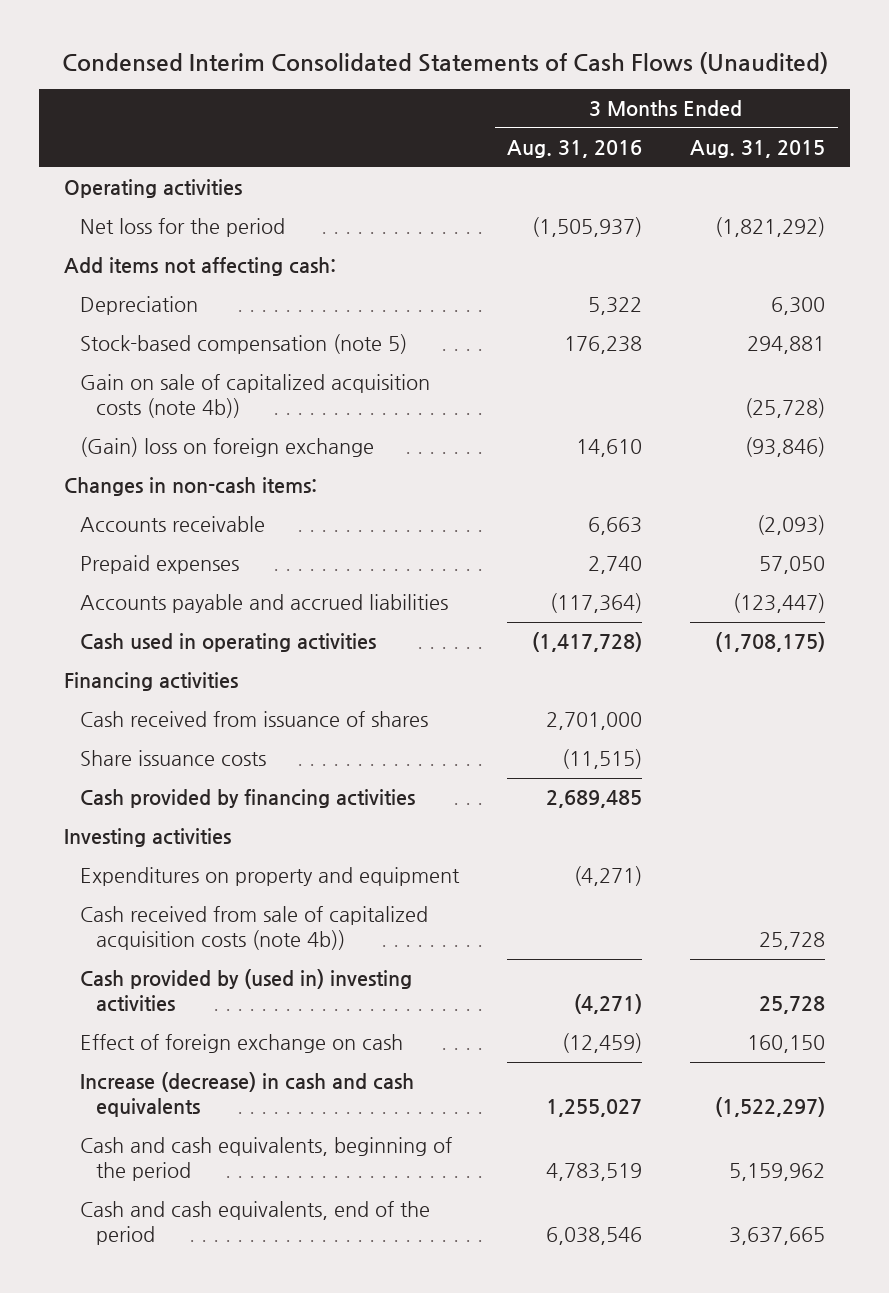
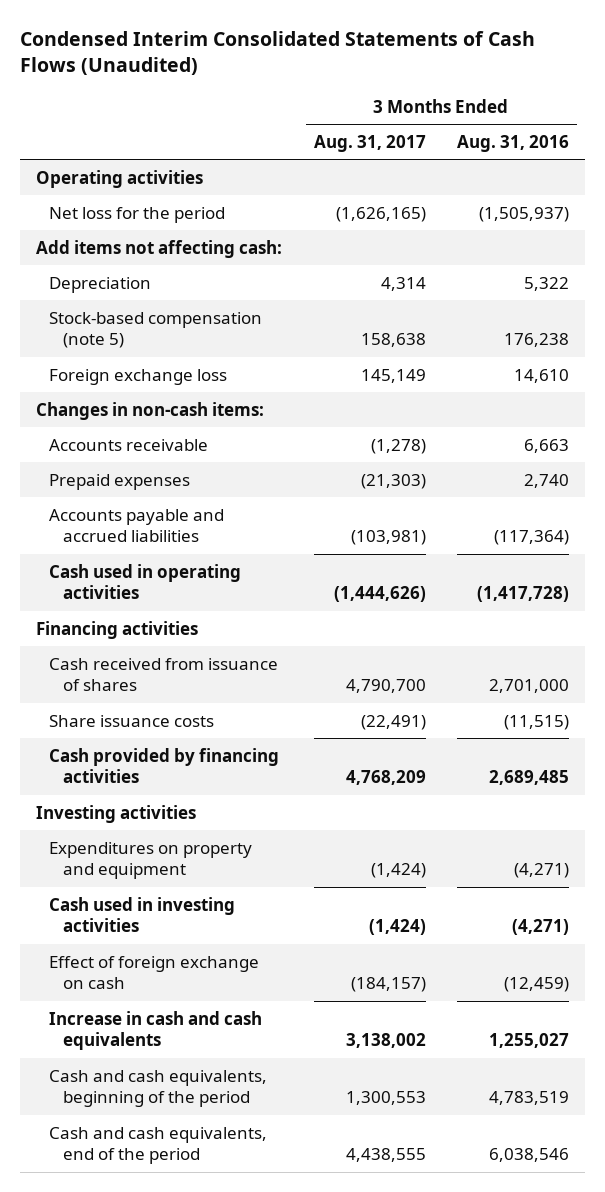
[690,140,826,159] Aug. 31, 2015 -> none
none -> [313,134,426,152] Aug. 31, 2017
[79,374,430,419] Gain on sale of capitalized acquisition costs (note 4b)) -> none
[79,437,374,458] (Gain) loss on foreign exchange -> [49,368,228,385] Foreign exchange loss
[79,906,428,951] Cash received from sale of capitalized acquisition costs (note 4b)) -> none
[79,969,412,1013] Cash provided by (used in) investing activities -> [49,896,236,933] Cash used in investing activities
[79,1072,414,1118] Increase (decrease) in cash and cash equivalents -> [49,1010,263,1051] Increase in cash and cash equivalents

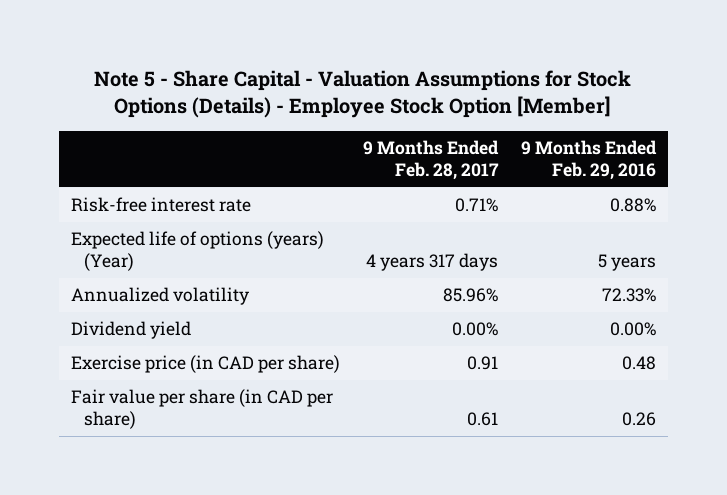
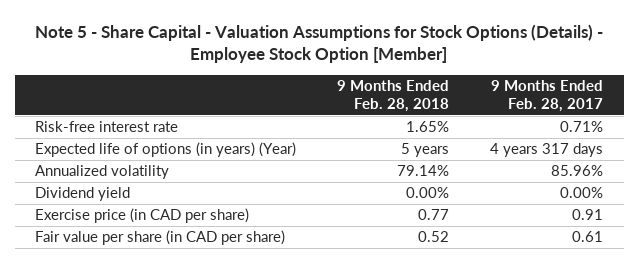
[521,139,658,180] 9 Months Ended Feb. 29, 2016 -> none
none -> [337,80,450,113] 9 Months Ended Feb. 28, 2018
[70,231,324,272] Expected life of options (years) (Year) -> [35,142,297,158] Expected life of options (in years) (Year)

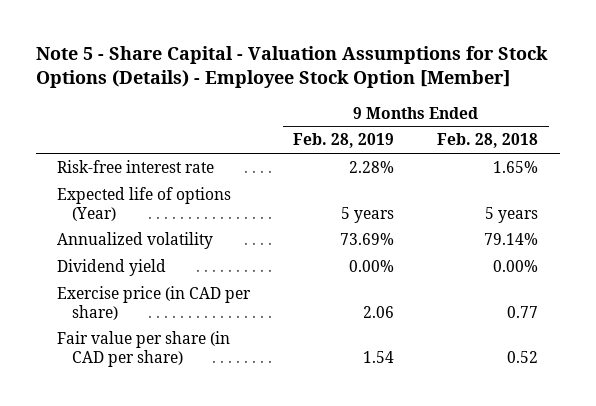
[491,80,604,113] 9 Months Ended Feb. 28, 2017 -> none
none -> [293,133,395,149] Feb. 28, 2019
[35,142,297,158] Expected life of options (in years) (Year) -> [57,187,232,221] Expected life of options (Year)

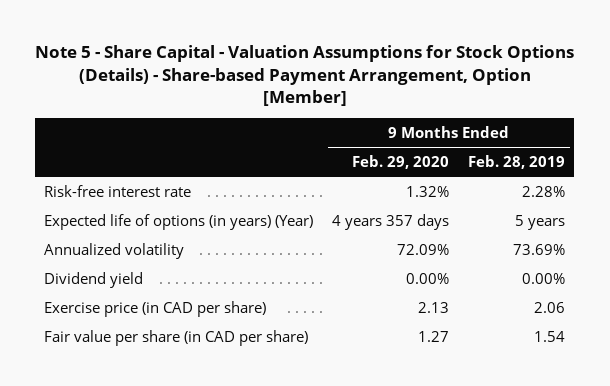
[35,45,548,89] Note 5 - Share Capital - Valuation Assumptions for Stock Options (Details) - Employee Stock Option [Member] -> [34,44,574,107] Note 5 - Share Capital - Valuation Assumptions for Stock Options (Details) - Share-based Payment Arrangement, Option [Member]
[437,133,539,149] Feb. 28, 2018 -> none
none -> [352,155,450,170] Feb. 29, 2020
[57,187,232,221] Expected life of options (Year) -> [44,213,314,230] Expected life of options (in years) (Year)

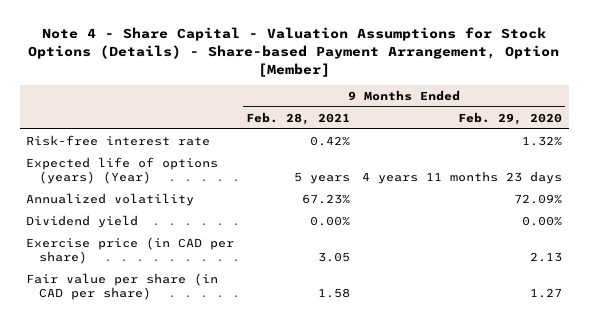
[34,44,574,107] Note 5 - Share Capital - Valuation Assumptions for Stock Options (Details) - Share-based Payment Arrangement, Option [Member] -> [28,27,560,77] Note 4 - Share Capital - Valuation Assumptions for Stock Options (Details) - Share-based Payment Arrangement, Option [Member]
[468,155,566,170] Feb. 28, 2019 -> none
none -> [246,111,351,125] Feb. 28, 2021
[44,213,314,230] Expected life of options (in years) (Year) -> [26,156,219,184] Expected life of options (years) (Year)
[332,213,450,230] 4 years 357 days -> [362,170,563,184] 4 years 11 months 23 days

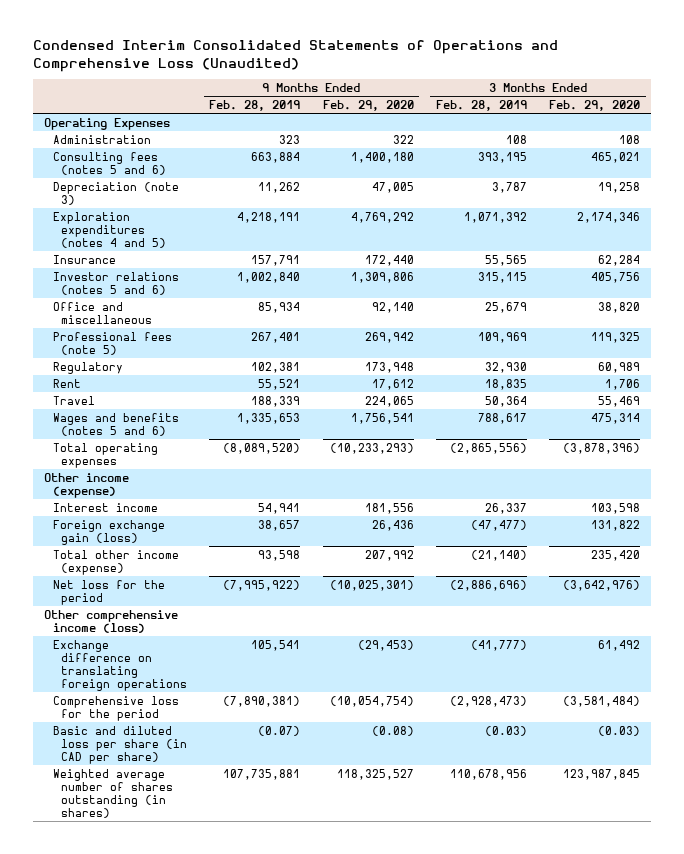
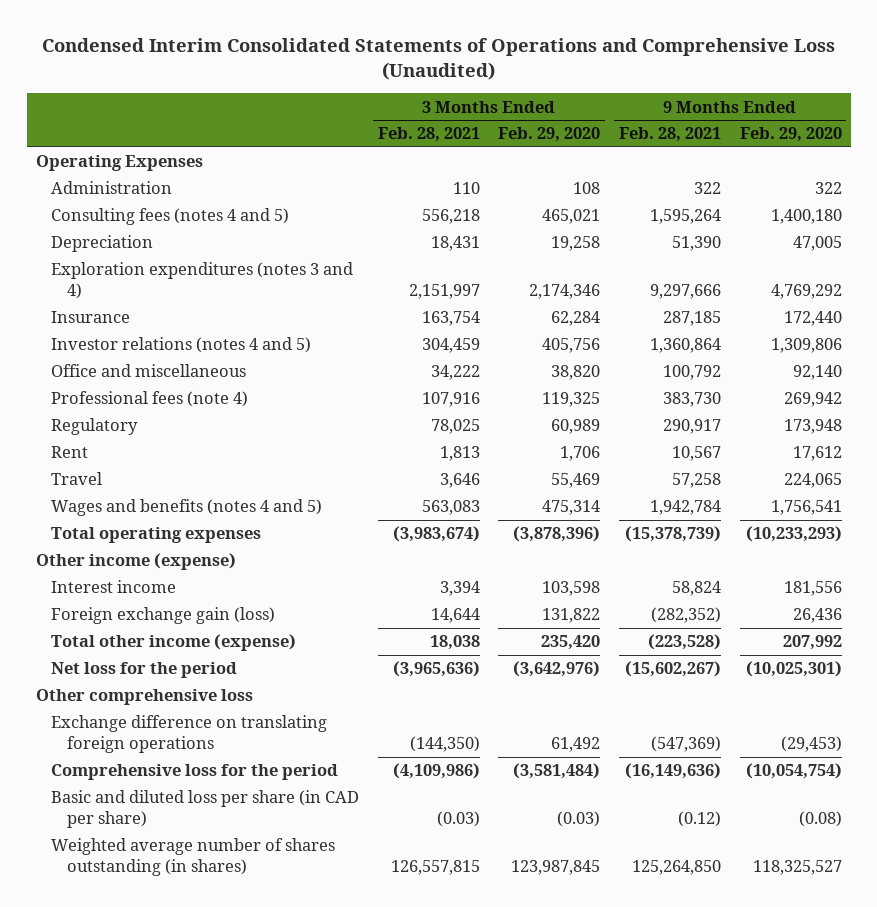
[209,100,301,112] Feb. 28, 2019 -> none
[435,100,527,112] Feb. 28, 2019 -> none
none -> [377,127,480,143] Feb. 28, 2021
none -> [619,127,722,143] Feb. 28, 2021
[52,151,167,175] Consulting fees (notes 5 and 6) -> [51,208,290,226] Consulting fees (notes 4 and 5)
[52,181,179,205] Depreciation (note 3) -> [51,235,154,253] Depreciation
[52,211,167,248] Exploration expenditures (notes 4 and 5) -> [51,262,354,300] Exploration expenditures (notes 3 and 4)
[52,271,179,295] Investor relations (notes 5 and 6) -> [51,337,312,354] Investor relations (notes 4 and 5)
[52,331,172,355] Professional fees (note 5) -> [51,391,249,408] Professional fees (note 4)
[52,412,179,436] Wages and benefits (notes 5 and 6) -> [51,499,323,517] Wages and benefits (notes 4 and 5)
[44,609,179,633] Other comprehensive income (loss) -> [35,689,253,706] Other comprehensive loss

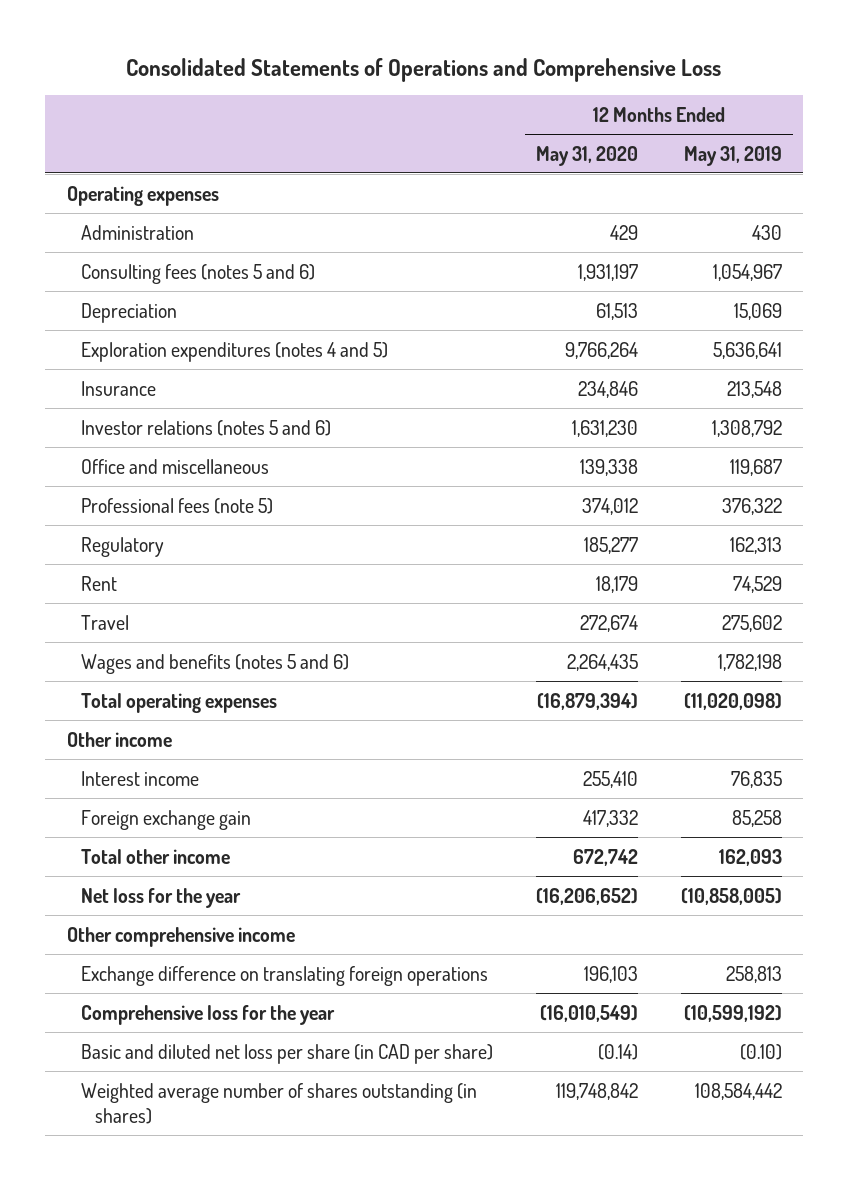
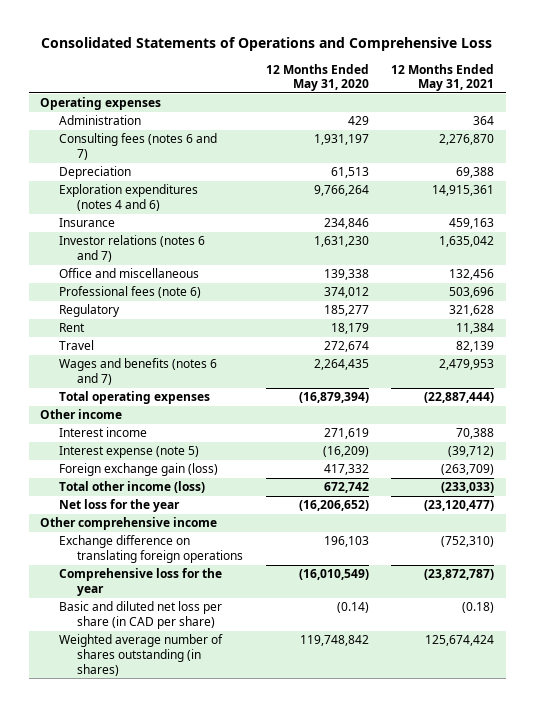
[683,145,782,166] May 31, 2019 -> none
none -> [391,63,495,92] 12 Months Ended May 31, 2021
[80,263,315,284] Consulting fees (notes 5 and 6) -> [58,133,217,160] Consulting fees (notes 6 and 7)
[80,341,388,362] Exploration expenditures (notes 4 and 5) -> [58,184,198,211] Exploration expenditures (notes 4 and 6)
[80,419,331,436] Investor relations (notes 5 and 6) -> [58,235,205,262] Investor relations (notes 6 and 7)
[80,497,273,514] Professional fees (note 5) -> [58,286,201,299] Professional fees (note 6)
[80,653,349,674] Wages and benefits (notes 5 and 6) -> [58,358,217,385] Wages and benefits (notes 6 and 7)
[582,770,638,788] 255,410 -> [323,428,369,440] 271,619
none -> [58,446,199,459] Interest expense (note 5)
[80,809,251,830] Foreign exchange gain -> [58,463,218,477] Foreign exchange gain (loss)
[80,848,230,864] Total other income -> [58,481,205,494] Total other income (loss)

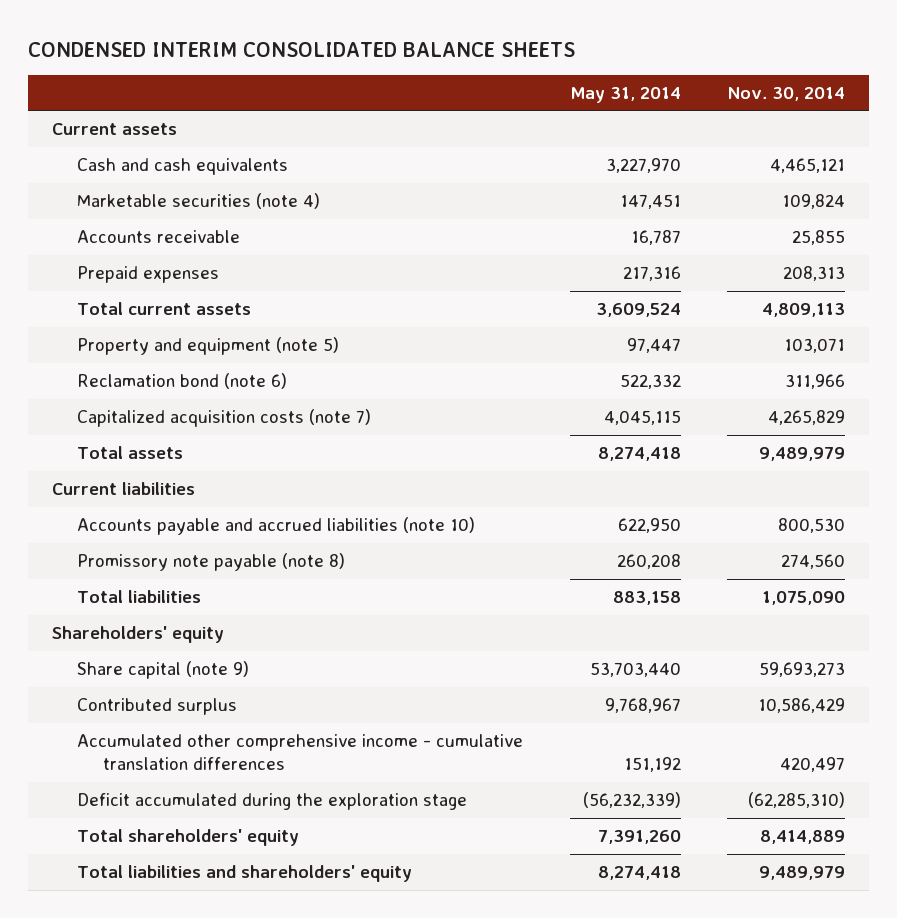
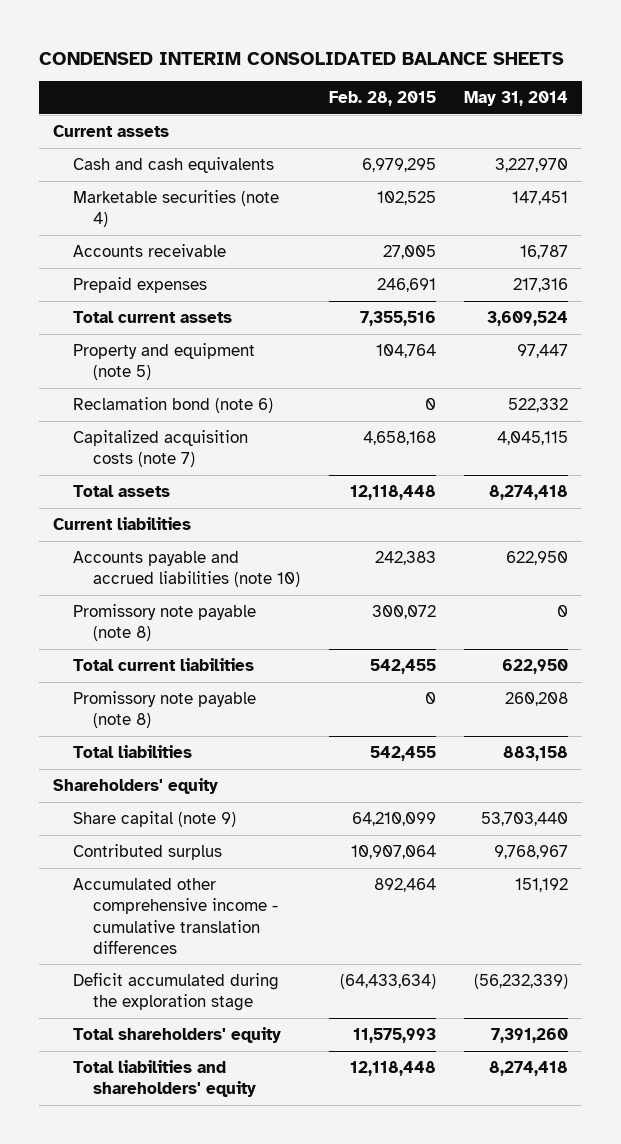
[727,86,846,101] Nov. 30, 2014 -> none
none -> [328,91,436,107] Feb. 28, 2015
none -> [73,603,257,642] Promissory note payable (note 8)
none -> [73,657,255,671] Total current liabilities

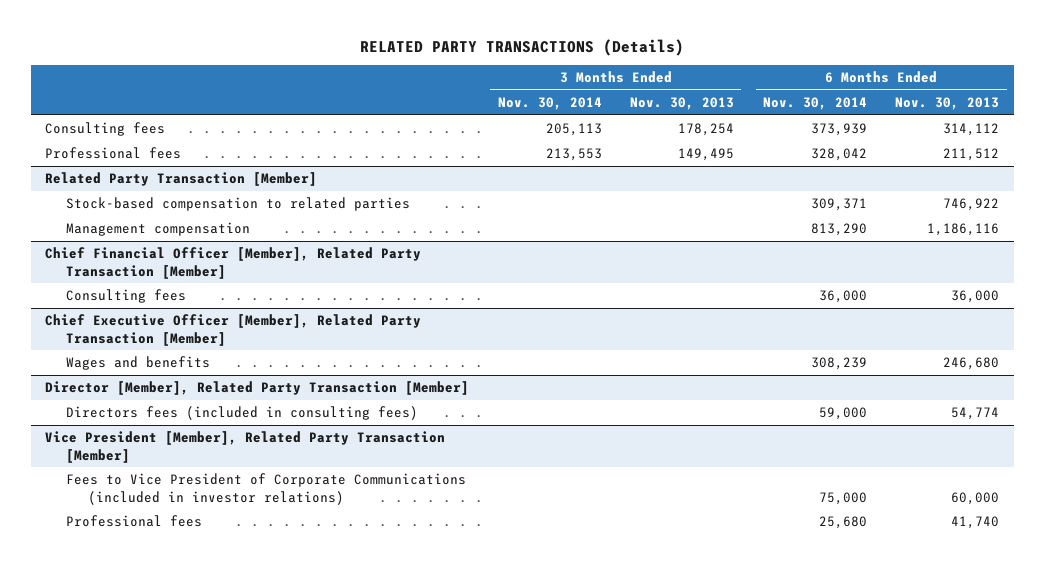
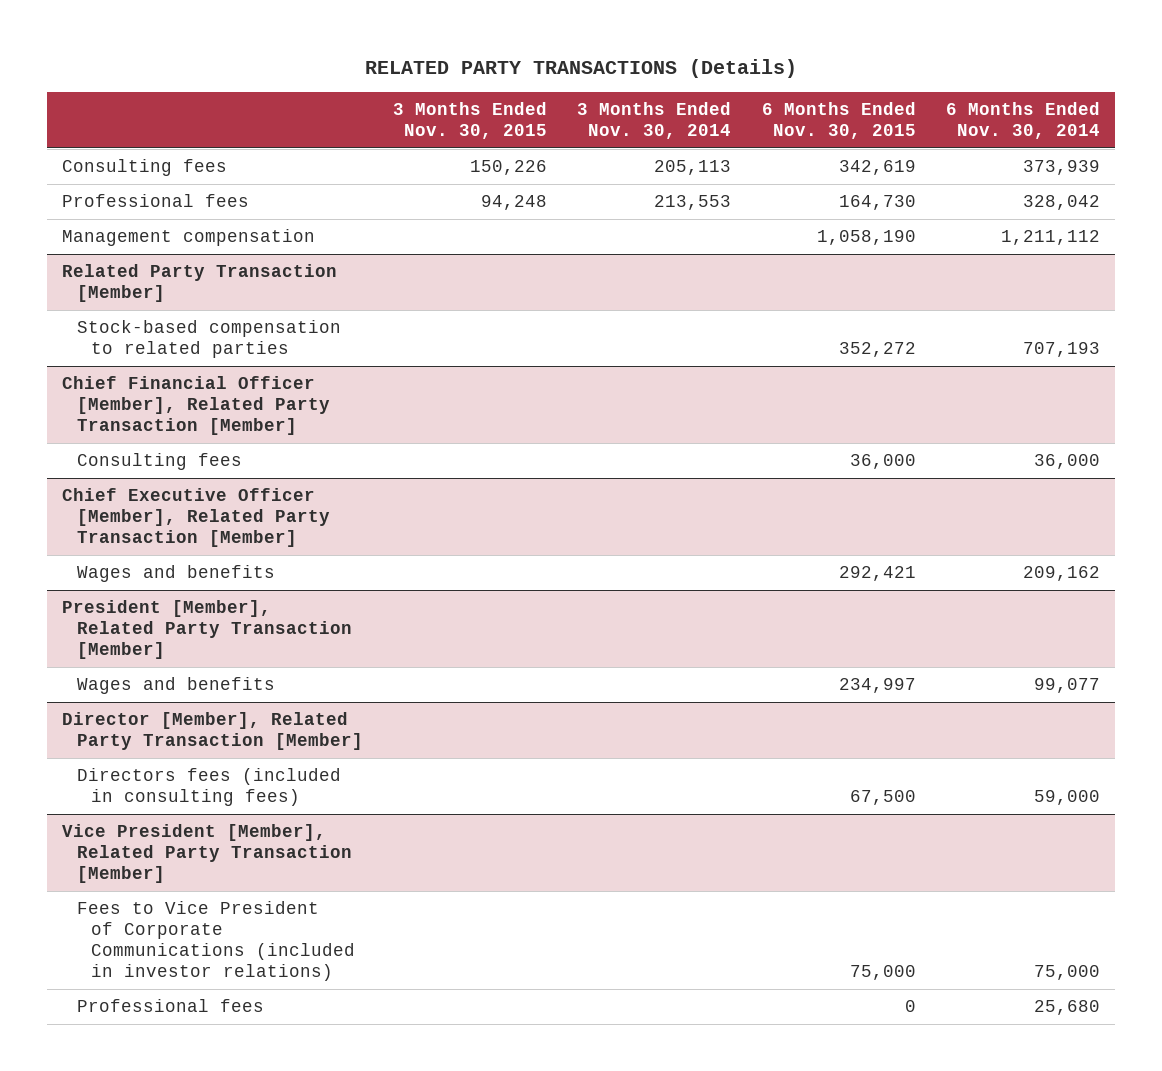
[630,96,735,110] Nov. 30, 2013 -> none
[895,96,1000,110] Nov. 30, 2013 -> none
none -> [393,102,548,139] 3 Months Ended Nov. 30, 2015
none -> [761,102,916,139] 6 Months Ended Nov. 30, 2015
none -> [62,229,316,247] Management compensation
[66,222,251,237] Management compensation -> none
[810,198,867,212] 309,371 -> [1023,342,1101,358] 707,193
[810,357,867,371] 308,239 -> [1023,566,1101,582] 209,162
none -> [62,600,352,660] President [Member], Related Party Transaction [Member]
none -> [76,677,275,695] Wages and benefits

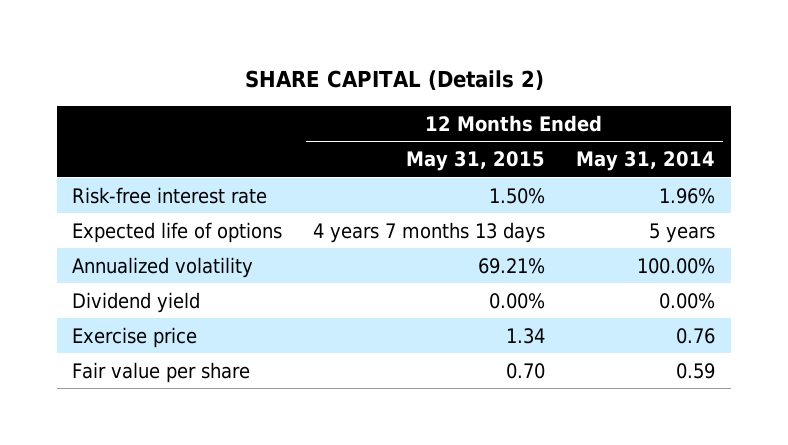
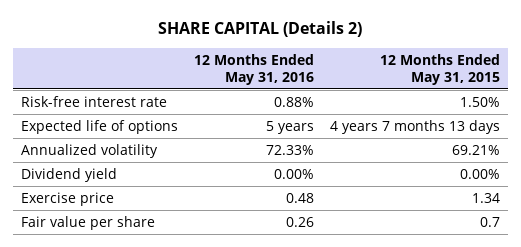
[576,150,716,171] May 31, 2014 -> none
none -> [193,54,314,85] 12 Months Ended May 31, 2016
[506,362,546,379] 0.70 -> [479,217,500,228] 0.7

